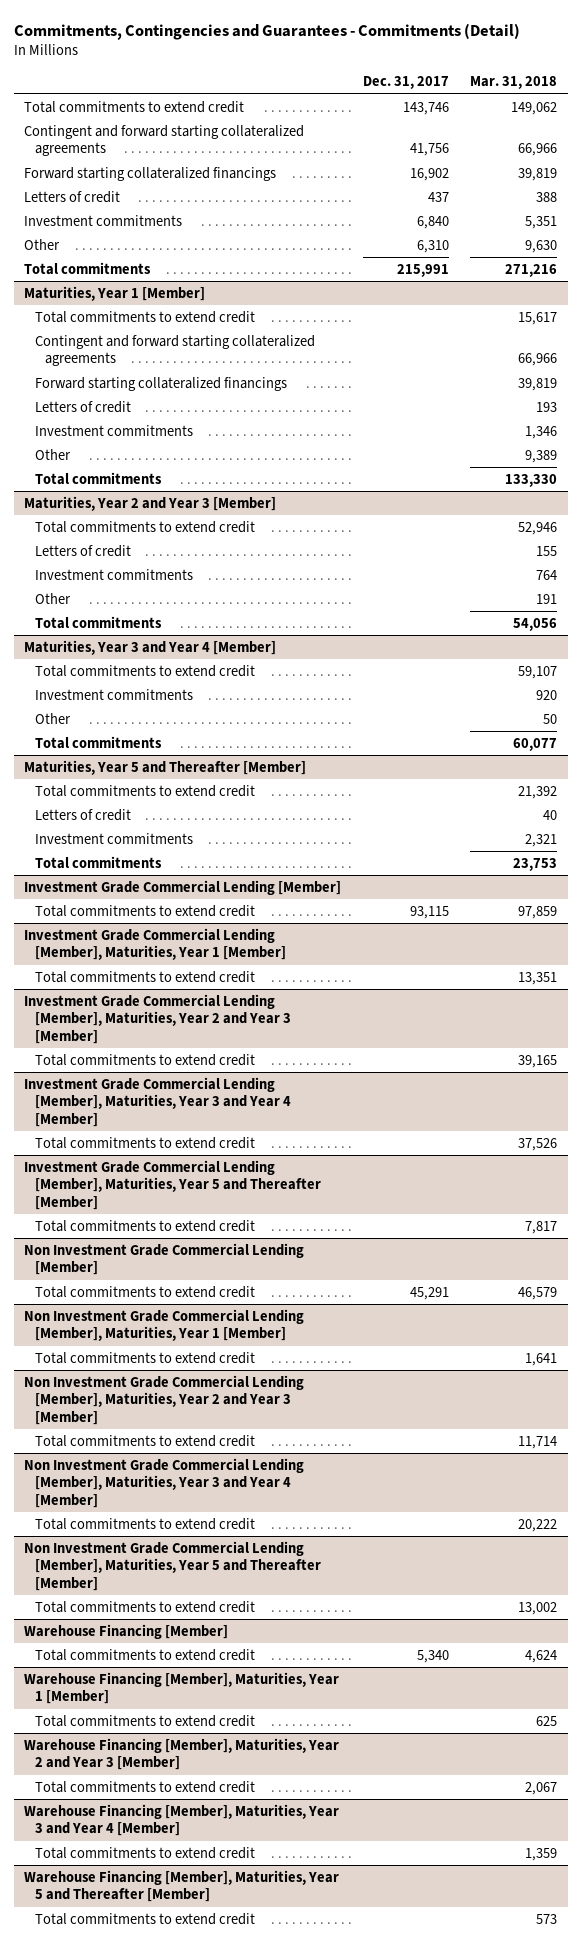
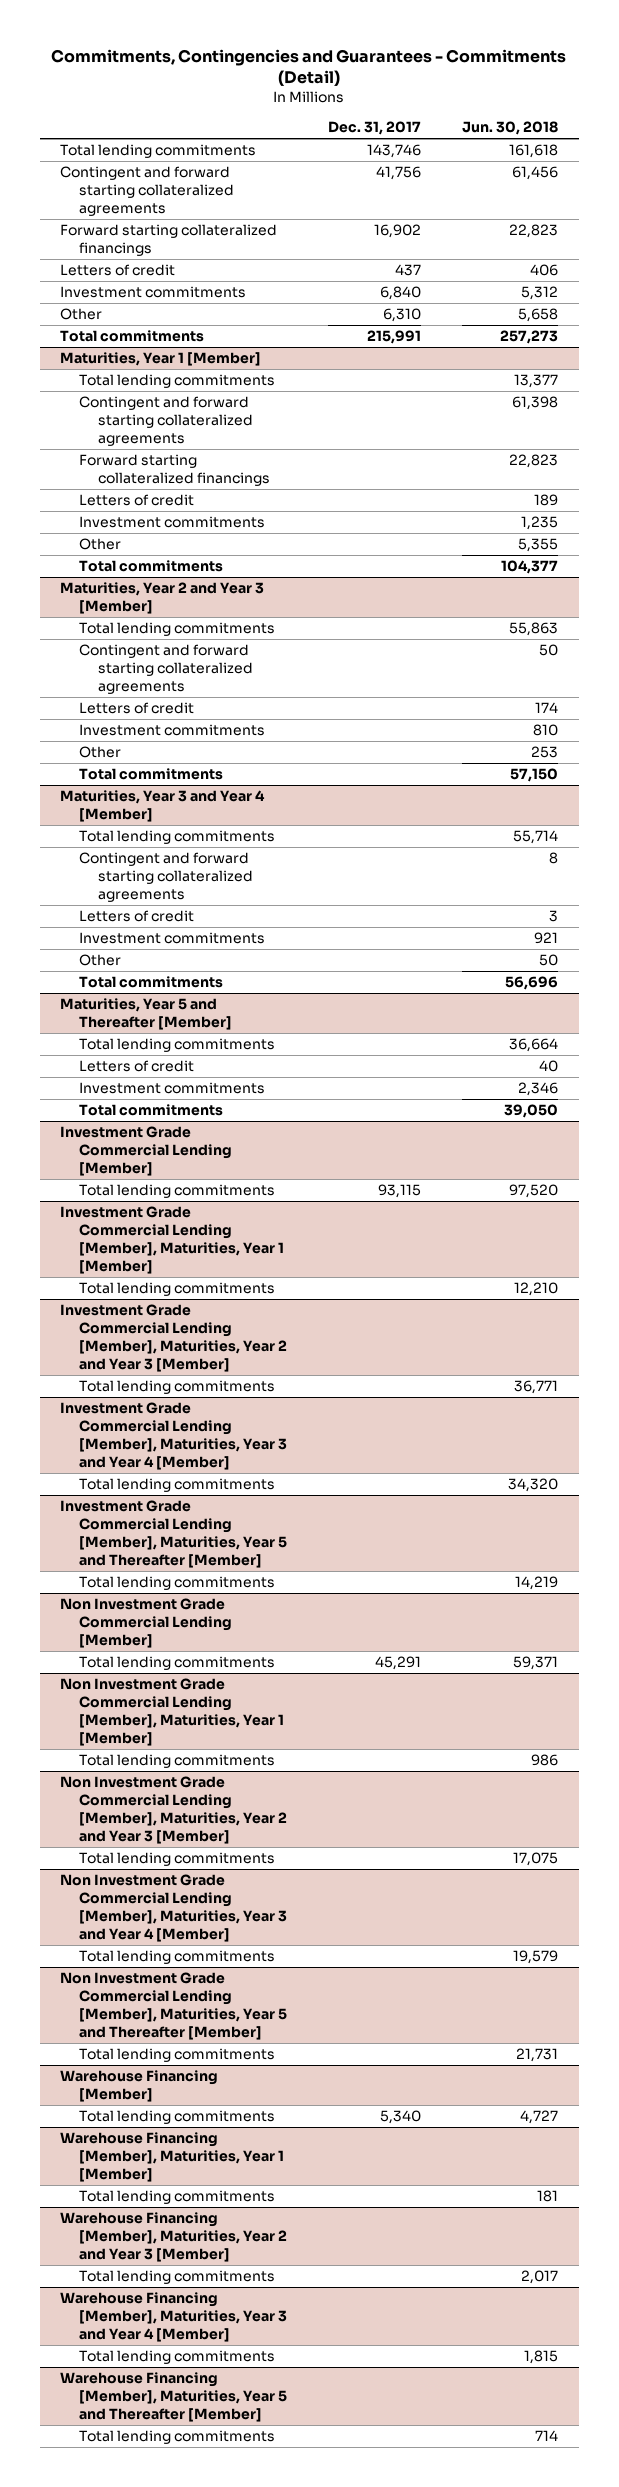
[470,76,558,90] Mar. 31, 2018 -> none
none -> [462,121,559,136] Jun. 30, 2018
[24,100,245,113] Total commitments to extend credit -> [60,144,257,159] Total lending commitments
[34,310,255,323] Total commitments to extend credit -> none
none -> [79,374,276,389] Total lending commitments
[34,520,255,533] Total commitments to extend credit -> none
none -> [79,622,276,637] Total lending commitments
none -> [79,644,253,695] Contingent and forward starting collateralized agreements
[34,664,255,677] Total commitments to extend credit -> none
none -> [79,830,276,845] Total lending commitments
none -> [79,852,253,903] Contingent and forward starting collateralized agreements
none -> [79,910,195,923] Letters of credit
[34,784,255,797] Total commitments to extend credit -> none
none -> [79,1038,276,1053] Total lending commitments
[34,904,255,917] Total commitments to extend credit -> [79,1184,276,1199] Total lending commitments
[34,970,255,983] Total commitments to extend credit -> none
none -> [79,1282,276,1297] Total lending commitments
[34,1053,255,1066] Total commitments to extend credit -> none
none -> [79,1380,276,1395] Total lending commitments
[34,1136,255,1149] Total commitments to extend credit -> none
none -> [79,1478,276,1493] Total lending commitments
[34,1219,255,1232] Total commitments to extend credit -> none
none -> [79,1576,276,1591] Total lending commitments
[34,1285,255,1298] Total commitments to extend credit -> [79,1656,276,1671] Total lending commitments
[34,1351,255,1364] Total commitments to extend credit -> none
none -> [79,1754,276,1769] Total lending commitments
[34,1434,255,1447] Total commitments to extend credit -> none
none -> [79,1852,276,1867] Total lending commitments
[34,1517,255,1530] Total commitments to extend credit -> none
none -> [79,1950,276,1965] Total lending commitments
[34,1600,255,1613] Total commitments to extend credit -> none
none -> [79,2048,276,2063] Total lending commitments
[34,1648,255,1661] Total commitments to extend credit -> [79,2110,276,2125] Total lending commitments
[34,1714,255,1727] Total commitments to extend credit -> none
none -> [79,2190,276,2205] Total lending commitments
[34,1780,255,1793] Total commitments to extend credit -> none
none -> [79,2270,276,2285] Total lending commitments
[34,1846,255,1859] Total commitments to extend credit -> none
none -> [79,2350,276,2365] Total lending commitments
[34,1912,255,1925] Total commitments to extend credit -> none
none -> [79,2430,276,2445] Total lending commitments

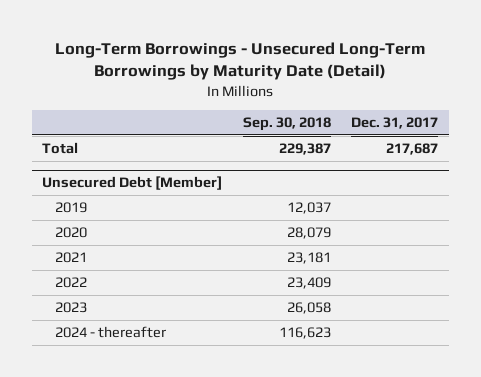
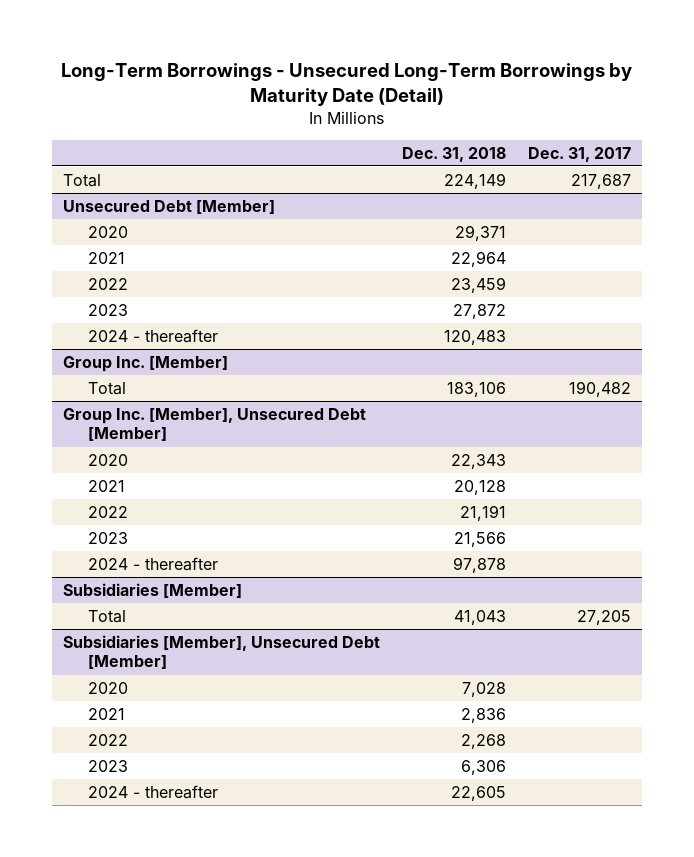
[242,117,331,132] Sep. 30, 2018 -> none
none -> [401,146,506,162] Dec. 31, 2018
[55,202,88,214] 2019 -> none
none -> [62,355,228,372] Group Inc. [Member]
none -> [88,381,127,395] Total
none -> [62,407,366,442] Group Inc. [Member], Unsecured Debt [Member]
none -> [88,453,129,466] 2020
none -> [88,479,126,492] 2021
none -> [88,505,129,518] 2022
none -> [88,531,129,544] 2023
none -> [88,556,219,571] 2024 - thereafter
none -> [62,582,242,598] Subsidiaries [Member]
none -> [88,609,127,623] Total
none -> [62,634,380,670] Subsidiaries [Member], Unsecured Debt [Member]
none -> [88,681,129,694] 2020
none -> [88,707,126,720] 2021
none -> [88,733,129,746] 2022
none -> [88,759,129,772] 2023
none -> [88,784,219,799] 2024 - thereafter

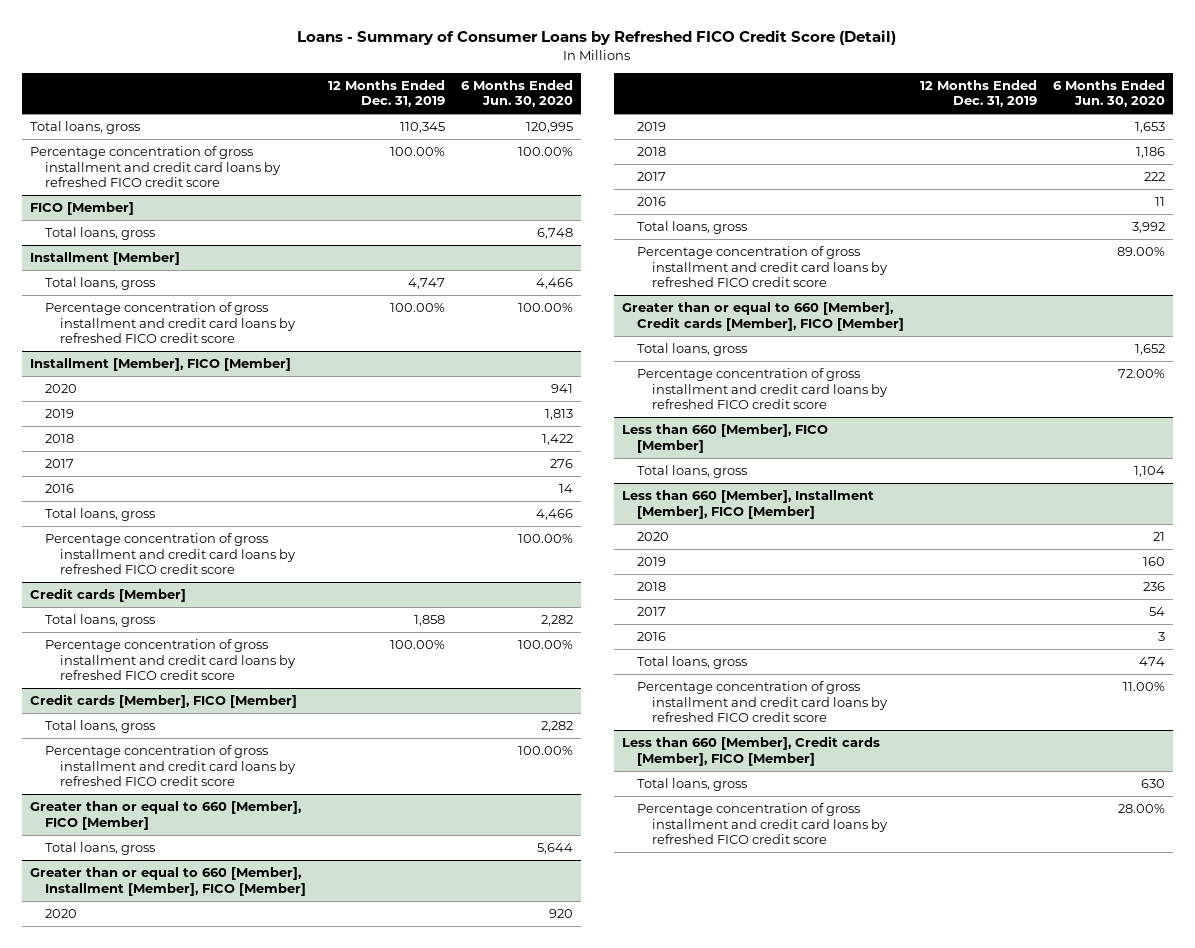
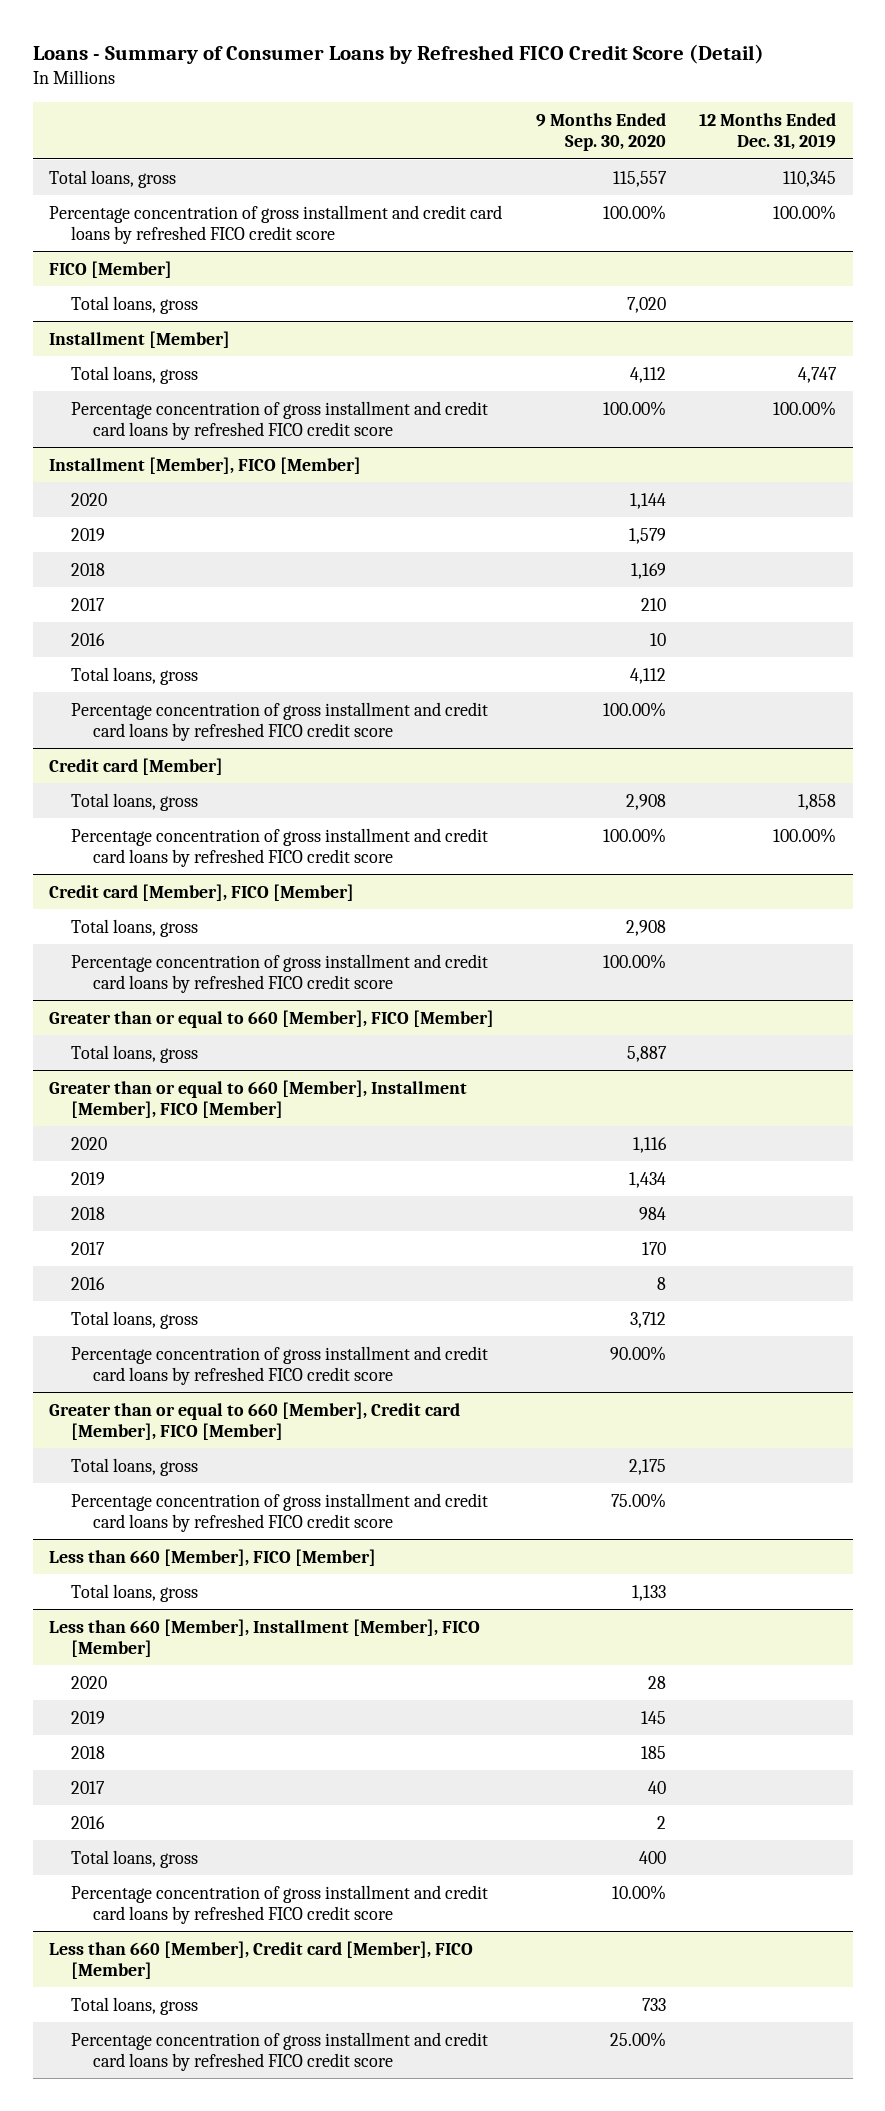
[461,79,574,108] 6 Months Ended Jun. 30, 2020 -> none
none -> [535,112,666,152] 9 Months Ended Sep. 30, 2020
[30,588,187,603] Credit cards [Member] -> [49,757,224,775] Credit card [Member]
[30,694,298,709] Credit cards [Member], FICO [Member] -> [49,883,355,901] Credit card [Member], FICO [Member]
[621,302,904,331] Greater than or equal to 660 [Member], Credit cards [Member], FICO [Member] -> [49,1401,461,1440] Greater than or equal to 660 [Member], Credit card [Member], FICO [Member]
[621,736,880,766] Less than 660 [Member], Credit cards [Member], FICO [Member] -> [49,1940,474,1979] Less than 660 [Member], Credit card [Member], FICO [Member]

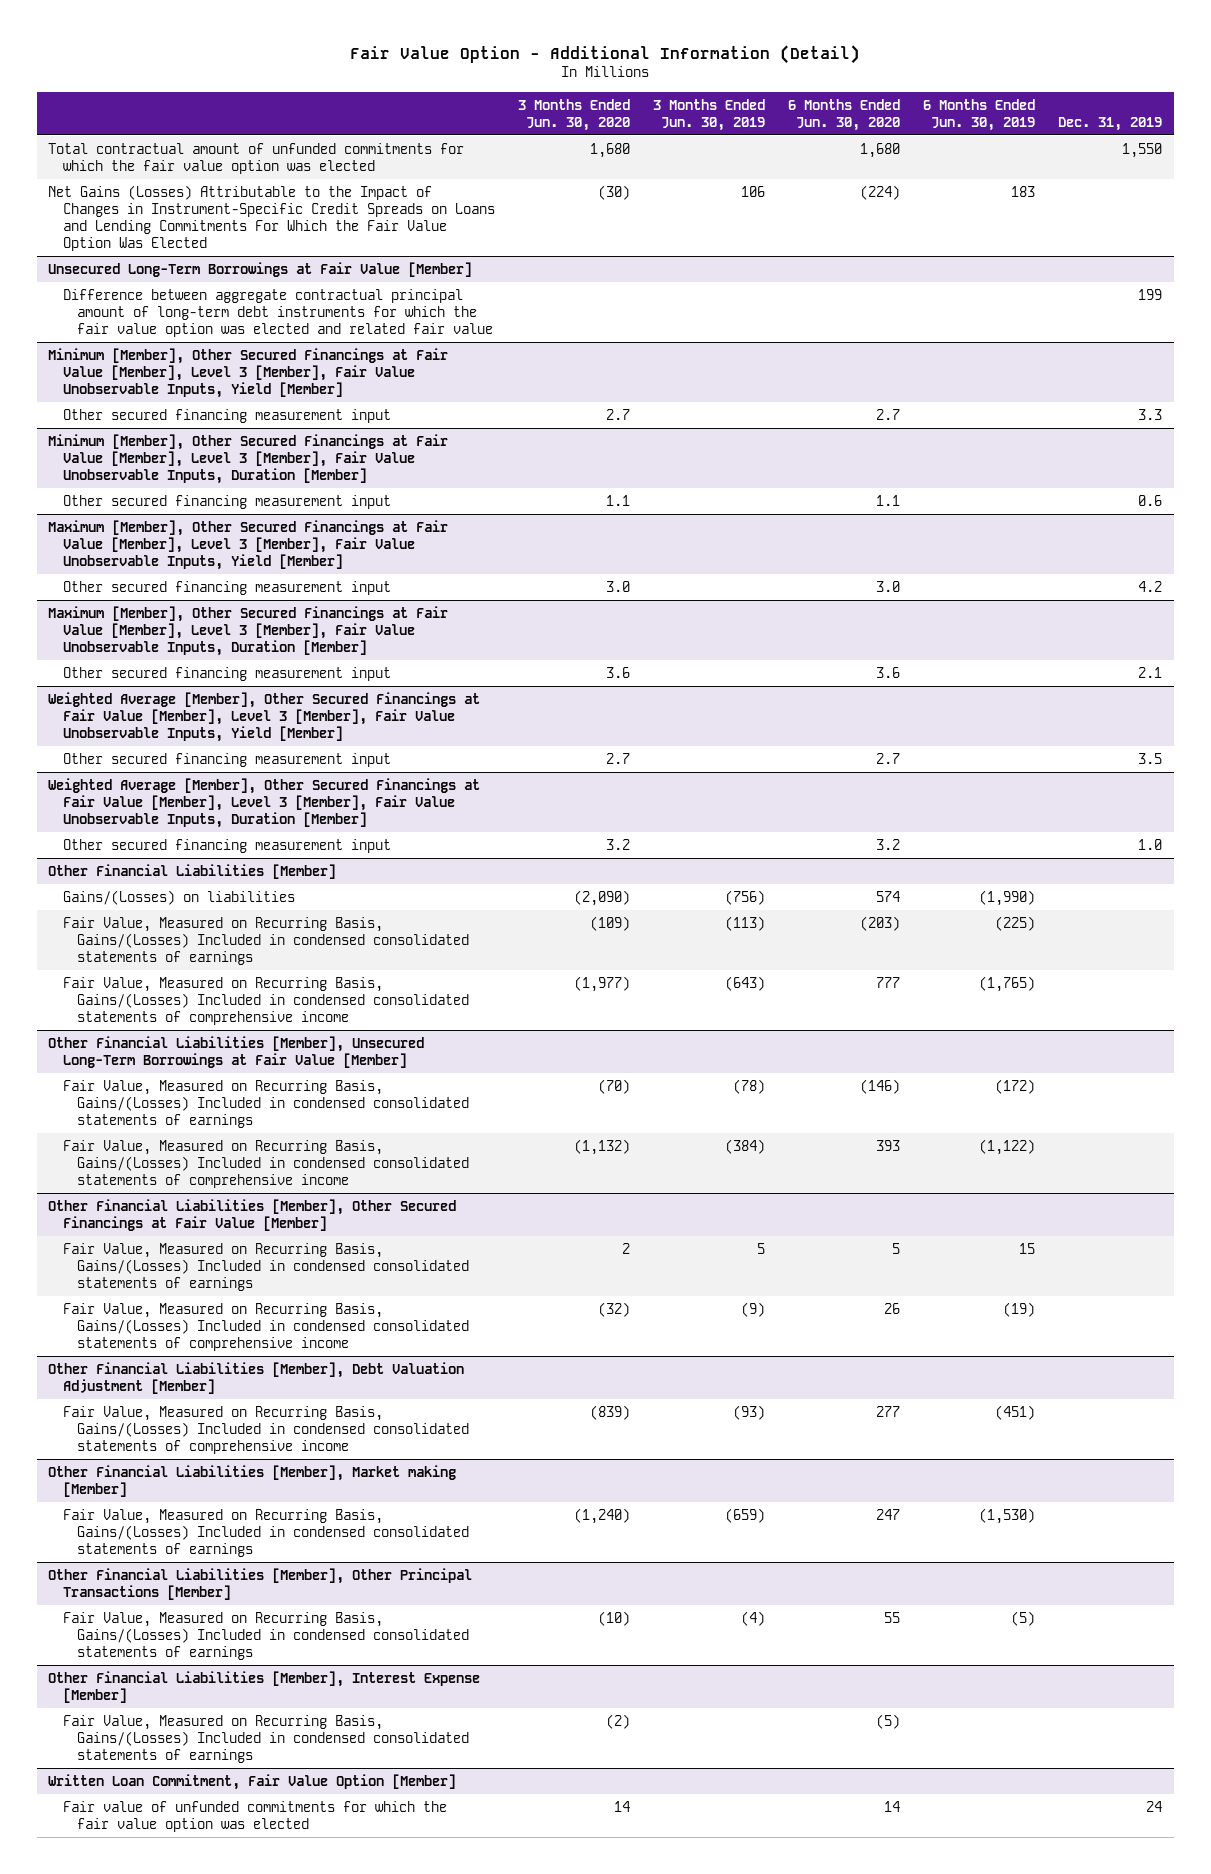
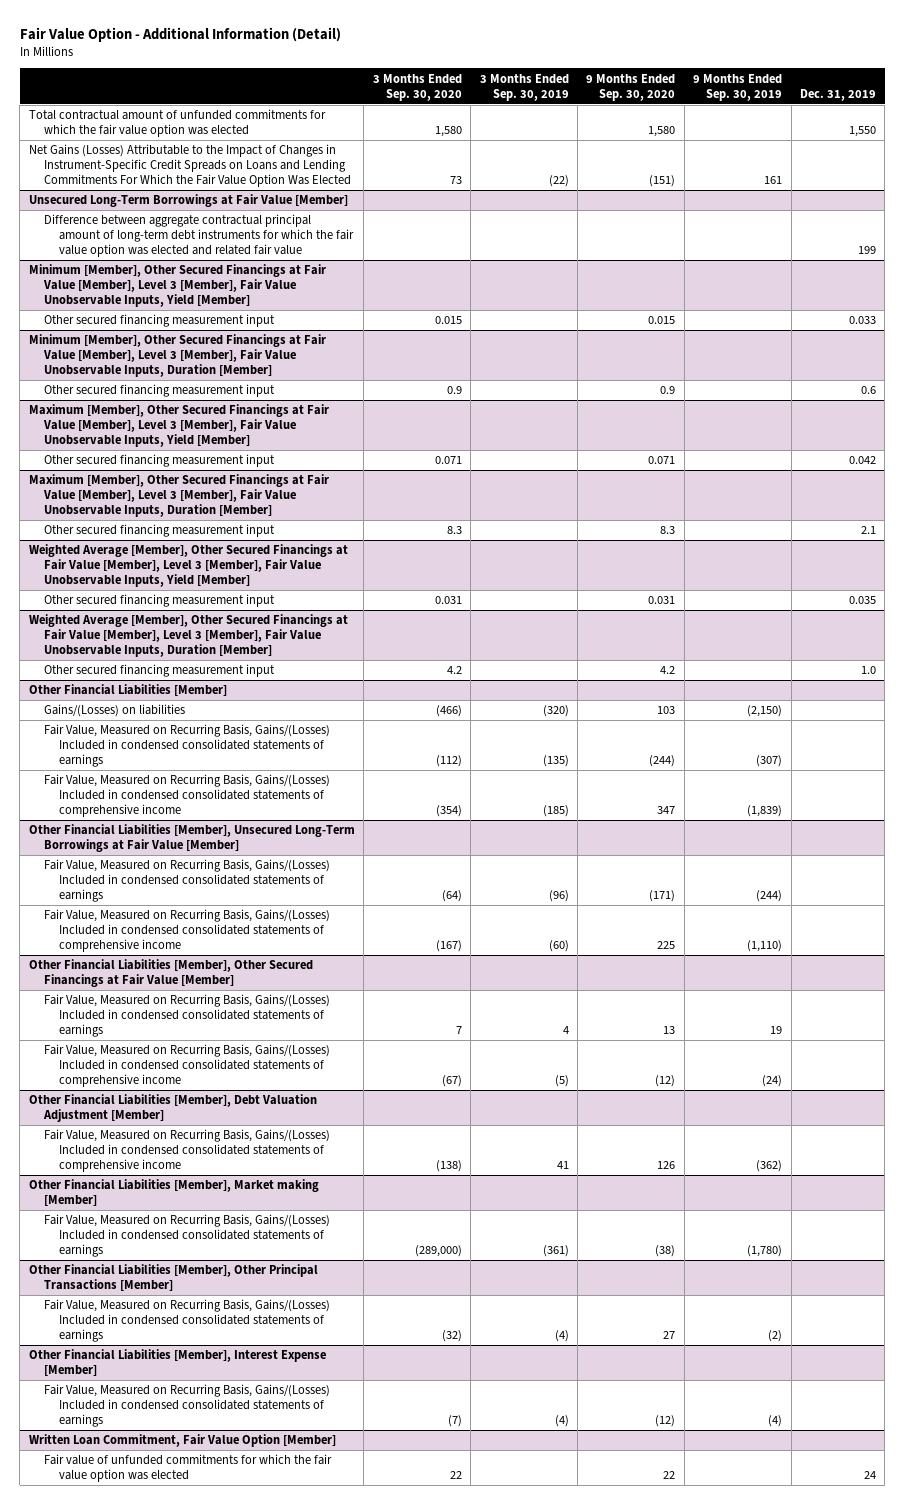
[517,98,630,131] 3 Months Ended Jun. 30, 2020 -> none
[652,98,765,131] 3 Months Ended Jun. 30, 2019 -> none
[788,98,901,131] 6 Months Ended Jun. 30, 2020 -> none
[923,98,1036,131] 6 Months Ended Jun. 30, 2019 -> none
none -> [372,73,462,101] 3 Months Ended Sep. 30, 2020
none -> [479,73,569,101] 3 Months Ended Sep. 30, 2019
none -> [586,73,676,101] 9 Months Ended Sep. 30, 2020
none -> [693,73,783,101] 9 Months Ended Sep. 30, 2019
[1138,409,1163,421] 3.3 -> [849,316,877,325] 0.033
[1138,581,1163,593] 4.2 -> [849,456,877,465] 0.042
[1138,753,1163,765] 3.5 -> [849,596,877,605] 0.035

